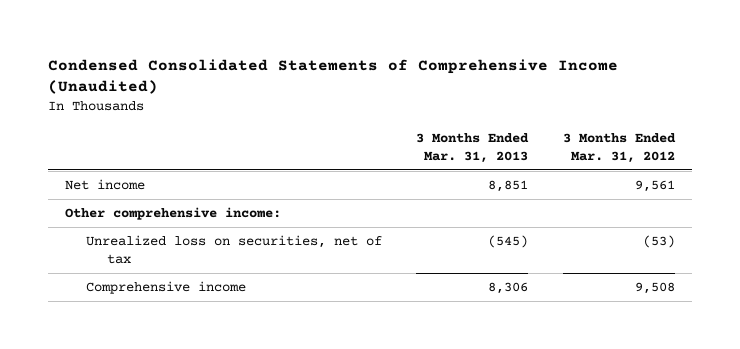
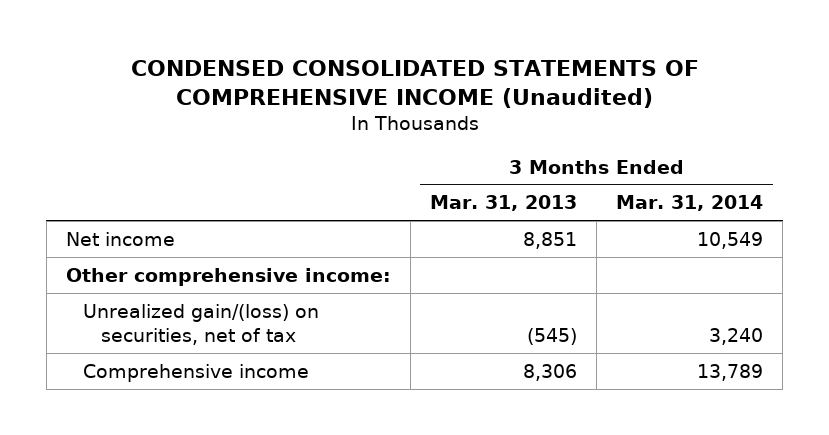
[47,58,618,95] Condensed Consolidated Statements of Comprehensive Income (Unaudited) -> [130,59,699,108] CONDENSED CONSOLIDATED STATEMENTS OF COMPREHENSIVE INCOME (Unaudited)
[562,133,676,163] 3 Months Ended Mar. 31, 2012 -> none
none -> [616,195,764,212] Mar. 31, 2014
[86,235,383,264] Unrealized loss on securities, net of tax -> [83,303,320,345] Unrealized gain/(loss) on securities, net of tax

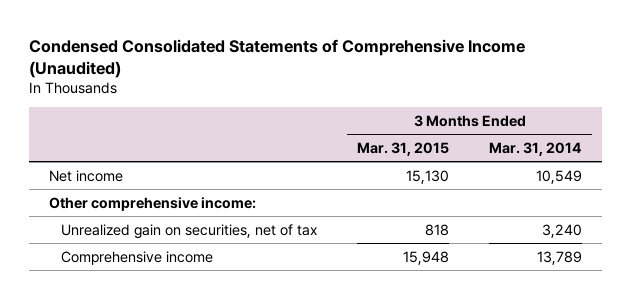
[130,59,699,108] CONDENSED CONSOLIDATED STATEMENTS OF COMPREHENSIVE INCOME (Unaudited) -> [29,38,526,78] Condensed Consolidated Statements of Comprehensive Income (Unaudited)
[430,195,578,212] Mar. 31, 2013 -> none
none -> [356,141,449,156] Mar. 31, 2015
[83,303,320,345] Unrealized gain/(loss) on securities, net of tax -> [60,223,317,239] Unrealized gain on securities, net of tax

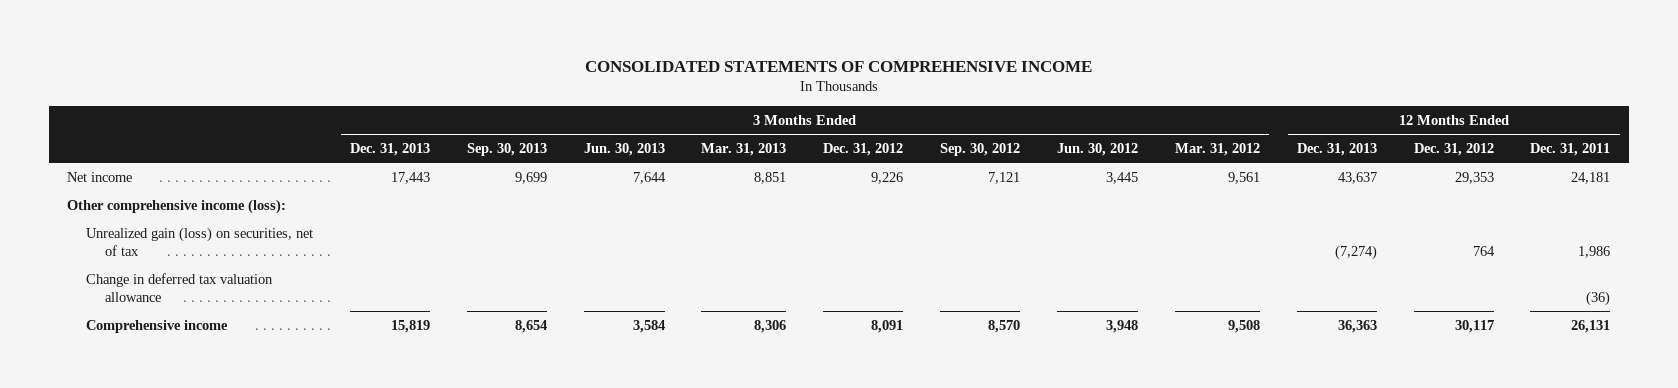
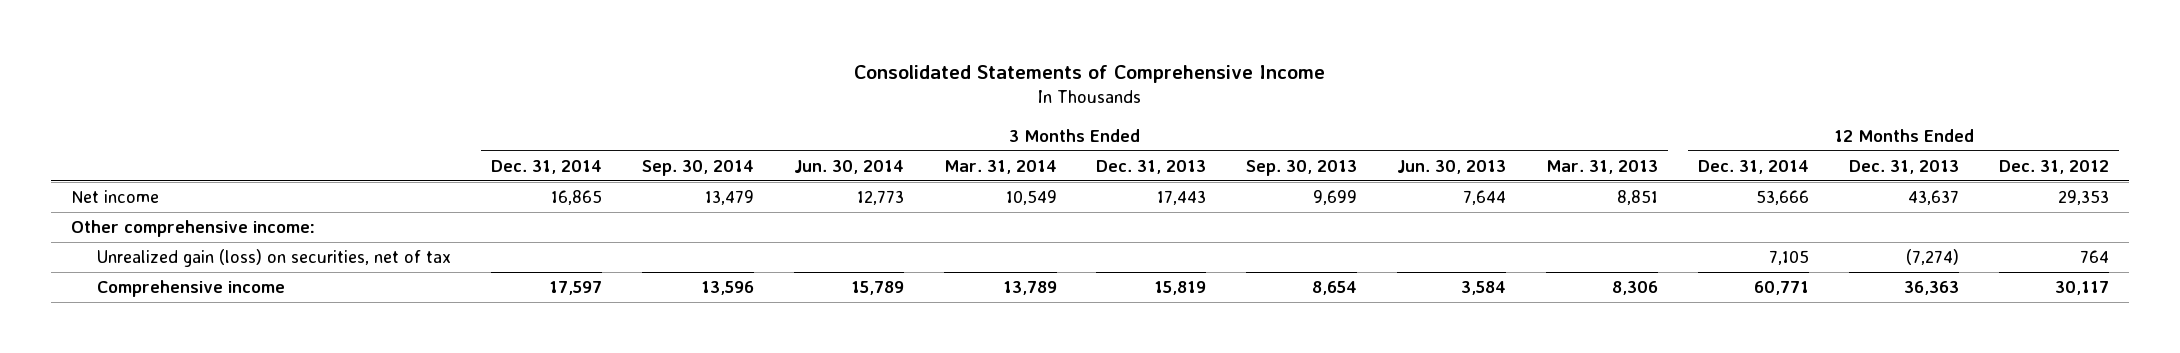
[584,60,1092,72] CONSOLIDATED STATEMENTS OF COMPREHENSIVE INCOME -> [854,65,1326,84] Consolidated Statements of Comprehensive Income
[823,142,904,156] Dec. 31, 2012 -> none
[940,142,1021,156] Sep. 30, 2012 -> none
[1057,142,1139,156] Jun. 30, 2012 -> none
[1174,142,1260,156] Mar. 31, 2012 -> none
[1530,142,1611,156] Dec. 31, 2011 -> none
none -> [490,160,602,175] Dec. 31, 2014
none -> [641,160,754,177] Sep. 30, 2014
none -> [793,160,904,175] Jun. 30, 2014
none -> [943,160,1057,175] Mar. 31, 2014
none -> [1698,160,1810,175] Dec. 31, 2014
[67,198,287,214] Other comprehensive income (loss): -> [71,220,316,238] Other comprehensive income:
[86,272,274,302] Change in deferred tax valuation allowance -> none

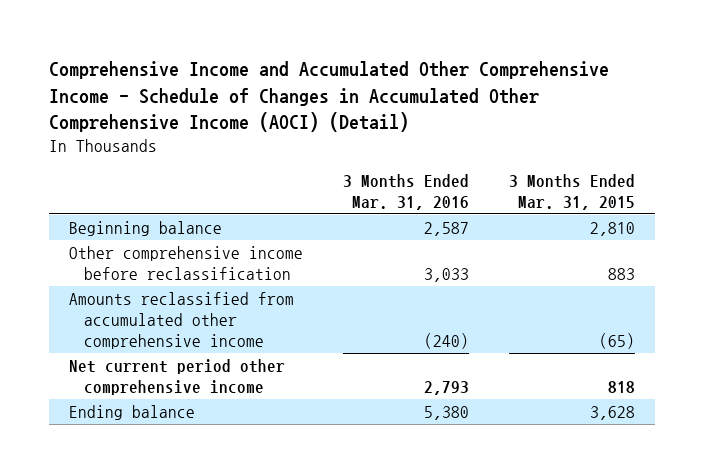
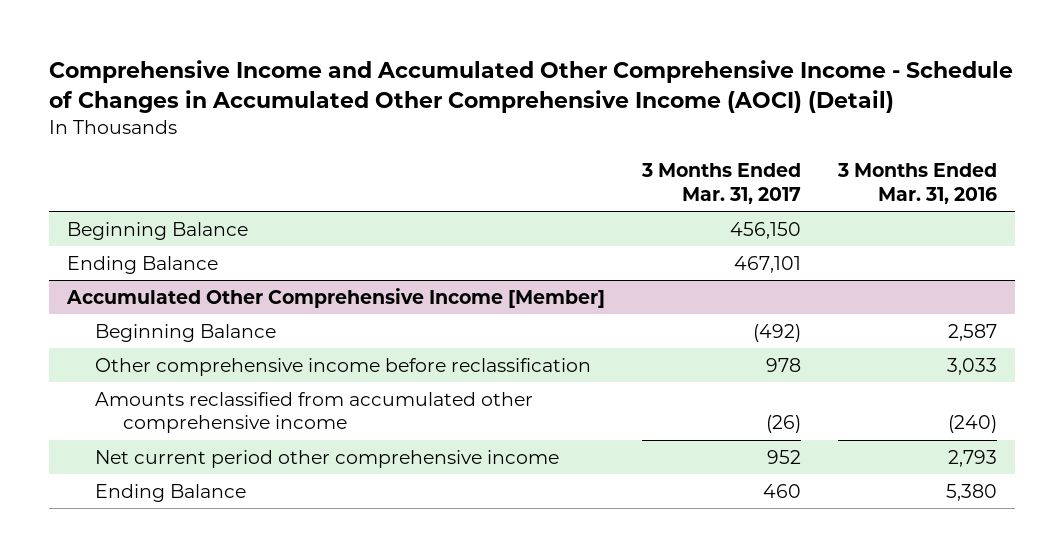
[508,173,635,210] 3 Months Ended Mar. 31, 2015 -> none
none -> [640,163,801,204] 3 Months Ended Mar. 31, 2017
none -> [66,221,248,240] Beginning Balance
none -> [66,255,218,274] Ending Balance
none -> [65,287,605,308] Accumulated Other Comprehensive Income [Member]
[68,220,222,236] Beginning balance -> [95,323,277,342] Beginning Balance
[68,404,195,420] Ending balance -> [95,483,247,502] Ending Balance

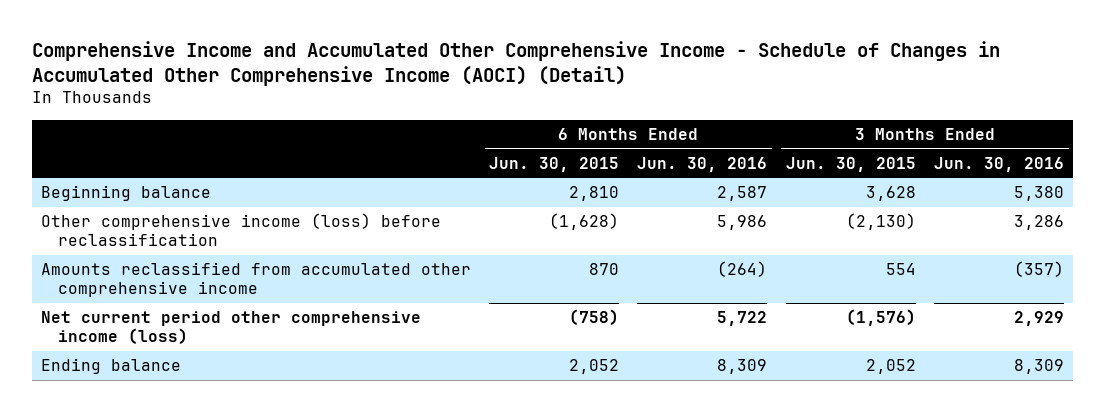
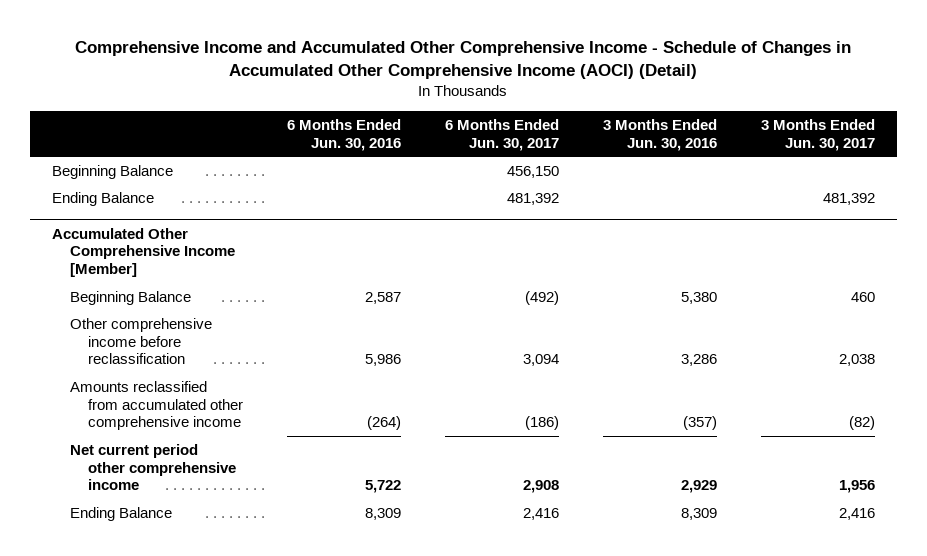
[489,156,620,172] Jun. 30, 2015 -> none
[785,156,916,172] Jun. 30, 2015 -> none
none -> [445,118,560,151] 6 Months Ended Jun. 30, 2017
none -> [761,118,876,151] 3 Months Ended Jun. 30, 2017
none -> [51,164,173,179] Beginning Balance
none -> [51,191,154,206] Ending Balance
none -> [51,227,236,278] Accumulated Other Comprehensive Income [Member]
[40,185,211,202] Beginning balance -> [70,290,192,305] Beginning Balance
[40,213,441,247] Other comprehensive income (loss) before reclassification -> [70,317,213,365] Other comprehensive income before reclassification
[40,311,421,345] Net current period other comprehensive income (loss) -> [70,443,237,491] Net current period other comprehensive income
[40,358,181,375] Ending balance -> [70,506,173,521] Ending Balance

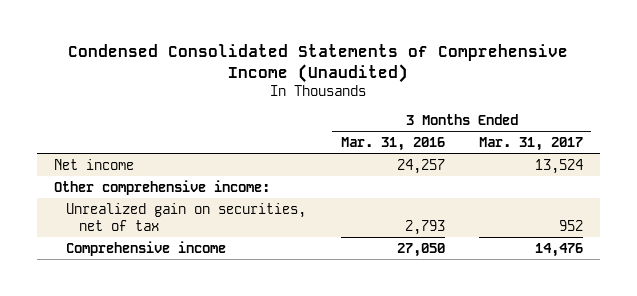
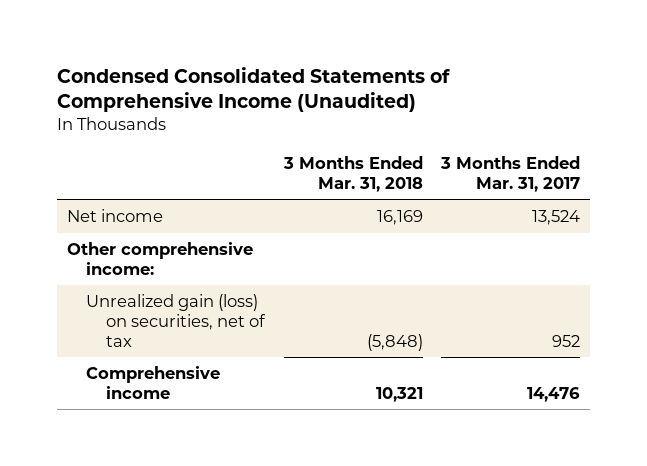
[340,137,445,152] Mar. 31, 2016 -> none
none -> [282,155,423,192] 3 Months Ended Mar. 31, 2018
[66,202,307,231] Unrealized gain on securities, net of tax -> [86,294,267,347] Unrealized gain (loss) on securities, net of tax

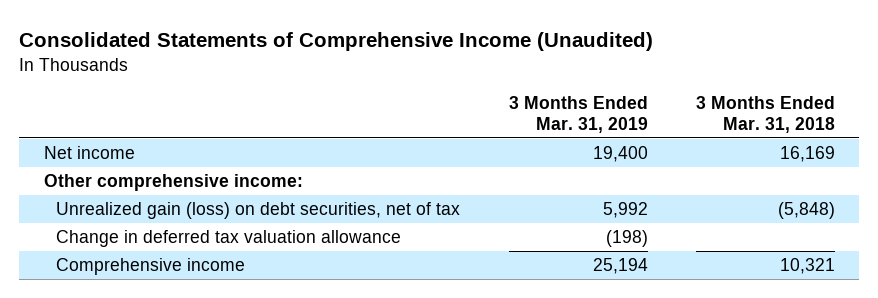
[57,66,451,113] Condensed Consolidated Statements of Comprehensive Income (Unaudited) -> [19,31,654,51] Consolidated Statements of Comprehensive Income (Unaudited)
[440,155,581,192] 3 Months Ended Mar. 31, 2017 -> none
none -> [508,95,648,133] 3 Months Ended Mar. 31, 2019
[86,294,267,347] Unrealized gain (loss) on securities, net of tax -> [56,202,461,220] Unrealized gain (loss) on debt securities, net of tax
none -> [56,230,402,248] Change in deferred tax valuation allowance

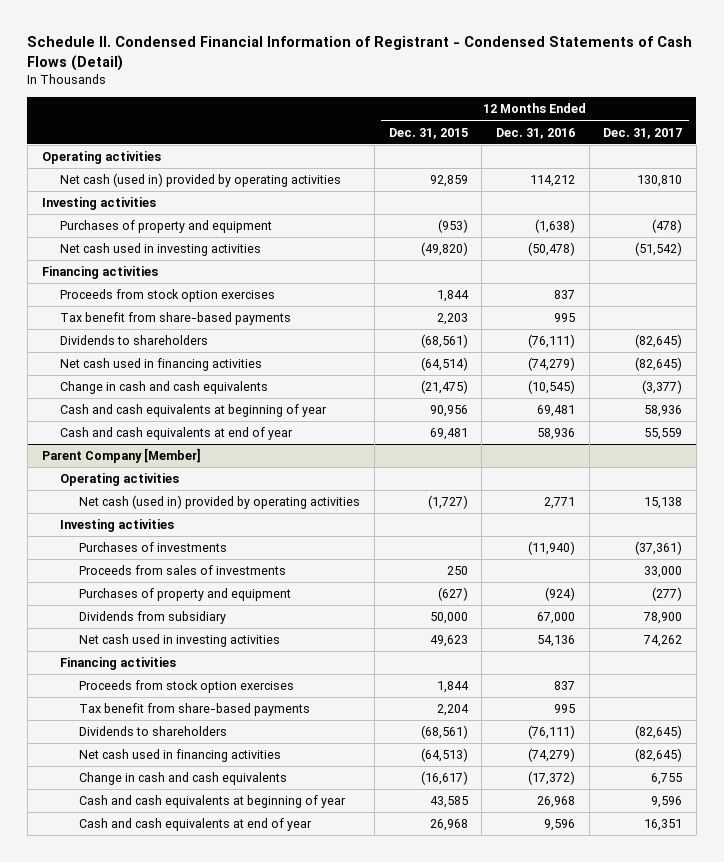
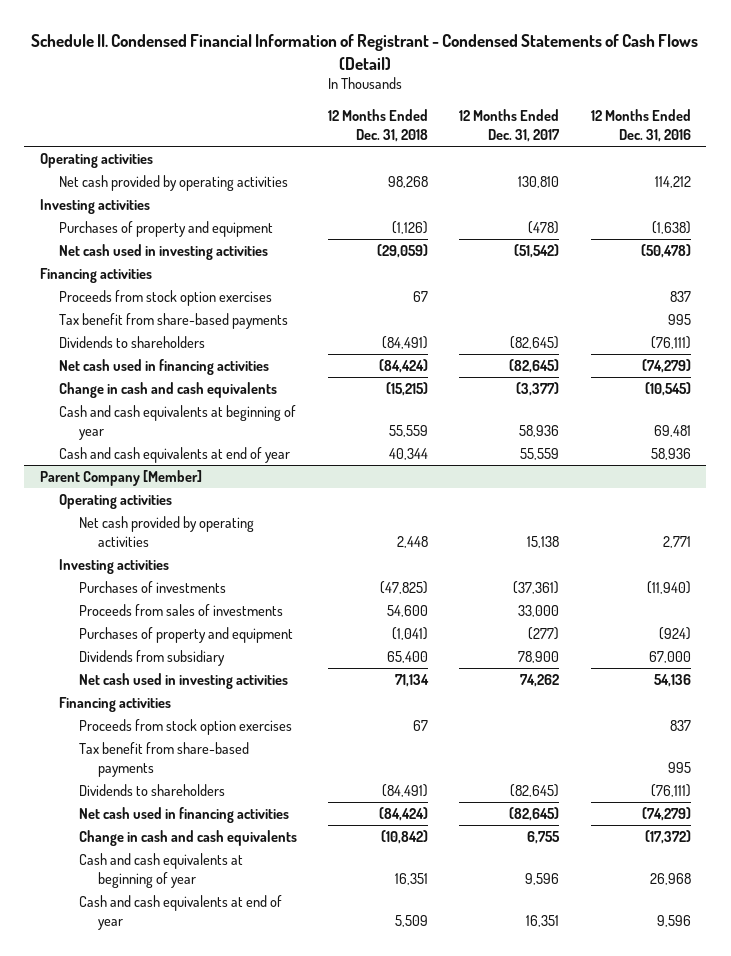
[388,127,468,139] Dec. 31, 2015 -> none
none -> [328,109,429,142] 12 Months Ended Dec. 31, 2018
[60,173,342,188] Net cash (used in) provided by operating activities -> [59,175,289,192] Net cash provided by operating activities
[79,495,361,510] Net cash (used in) provided by operating activities -> [78,516,254,547] Net cash provided by operating activities

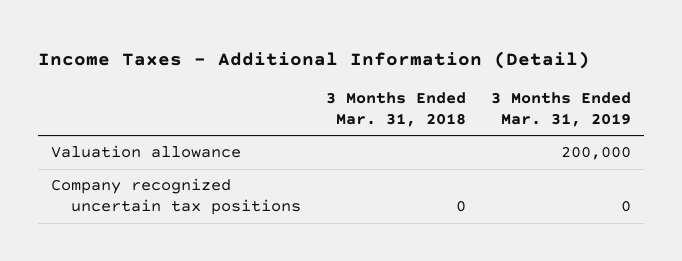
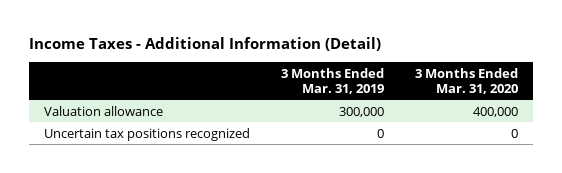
[326,91,467,127] 3 Months Ended Mar. 31, 2018 -> none
none -> [414,67,518,94] 3 Months Ended Mar. 31, 2020
[561,146,632,161] 200,000 -> [338,106,384,117] 300,000
[50,178,302,216] Company recognized uncertain tax positions -> [44,127,251,141] Uncertain tax positions recognized

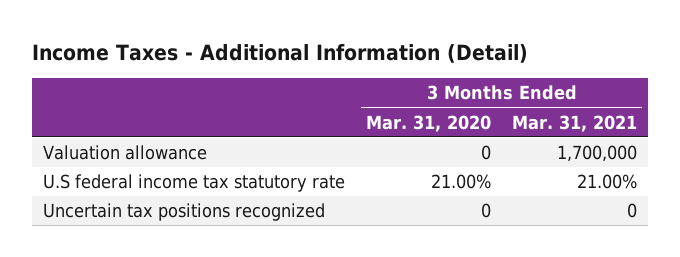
[280,67,384,94] 3 Months Ended Mar. 31, 2019 -> none
none -> [512,114,638,132] Mar. 31, 2021
[472,106,518,117] 400,000 -> [480,145,491,161] 0
none -> [42,174,345,193] U.S federal income tax statutory rate

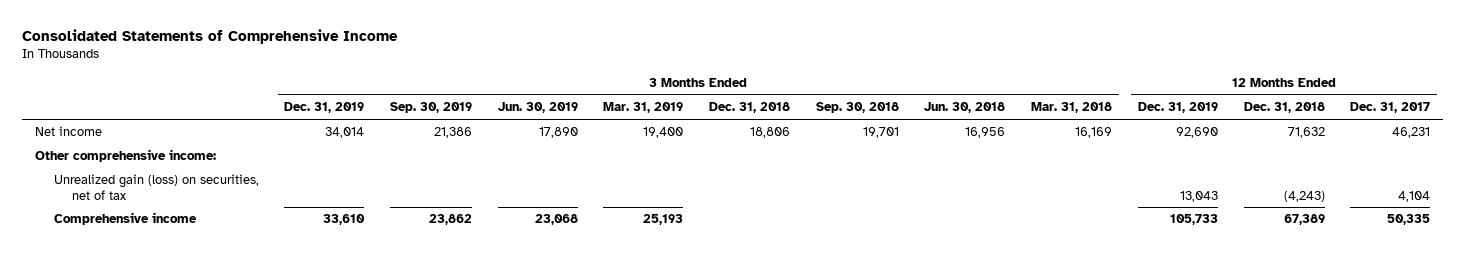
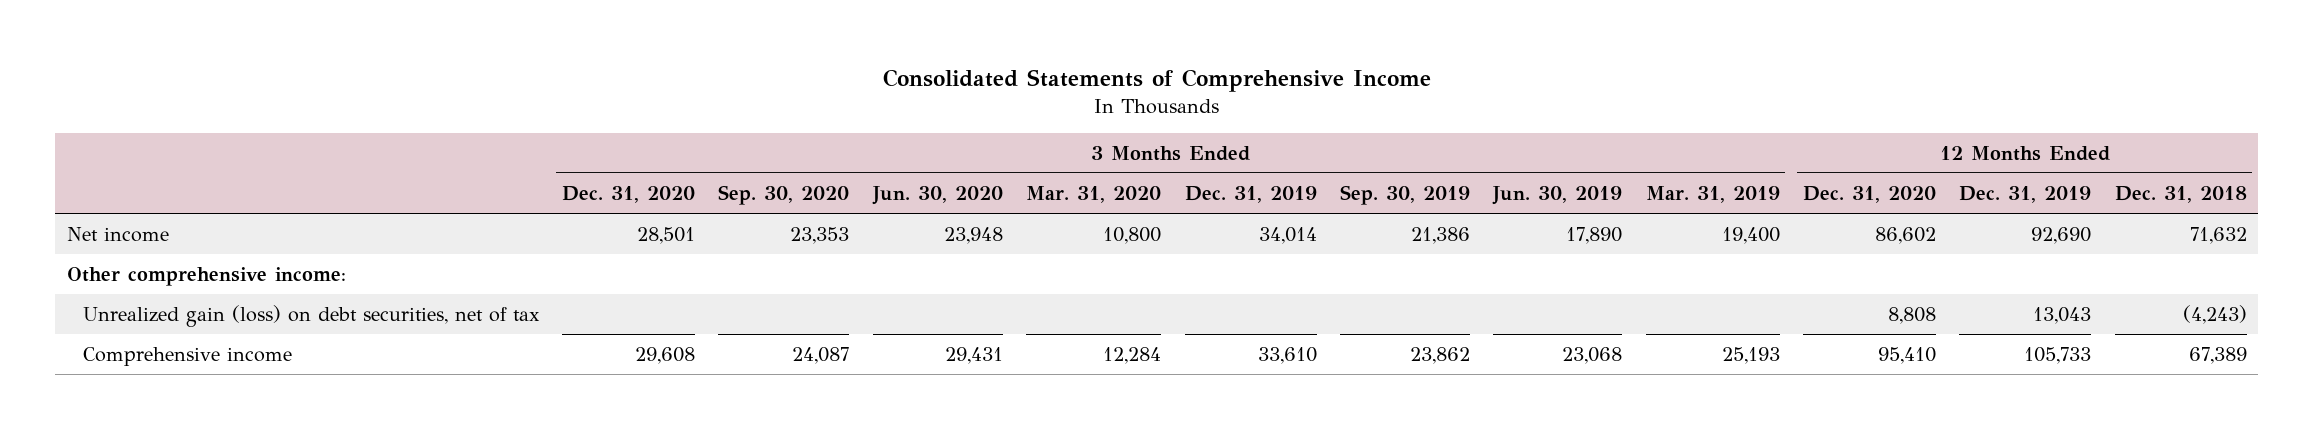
[709,102,791,114] Dec. 31, 2018 -> none
[815,102,899,114] Sep. 30, 2018 -> none
[924,102,1006,114] Jun. 30, 2018 -> none
[1031,102,1113,114] Mar. 31, 2018 -> none
[1350,102,1431,114] Dec. 31, 2017 -> none
none -> [562,185,696,203] Dec. 31, 2020
none -> [718,184,850,205] Sep. 30, 2020
none -> [871,185,1003,205] Jun. 30, 2020
none -> [1026,185,1162,203] Mar. 31, 2020
none -> [1802,185,1936,203] Dec. 31, 2020
[53,174,259,200] Unrealized gain (loss) on securities, net of tax -> [82,304,540,327] Unrealized gain (loss) on debt securities, net of tax

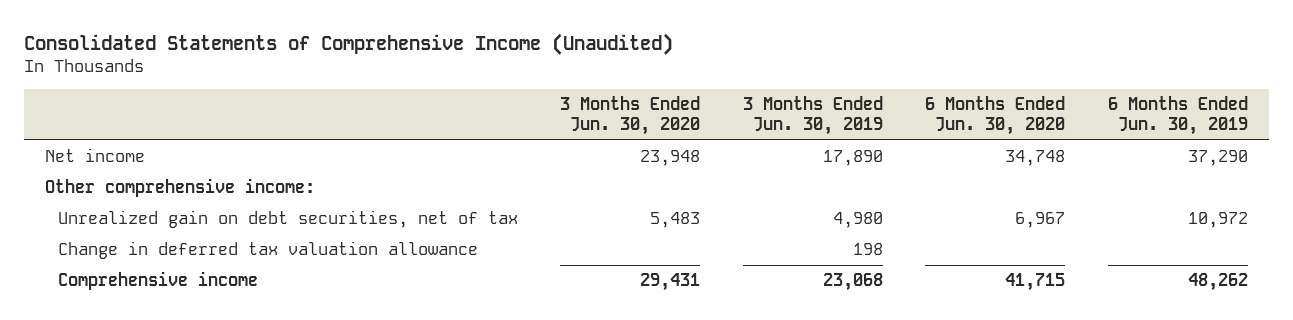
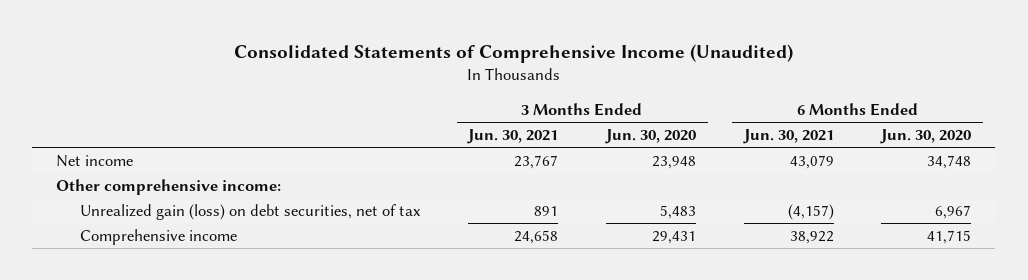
[742,96,883,136] 3 Months Ended Jun. 30, 2019 -> none
[1107,96,1248,136] 6 Months Ended Jun. 30, 2019 -> none
none -> [467,129,559,145] Jun. 30, 2021
none -> [742,129,834,145] Jun. 30, 2021
[57,241,478,260] Change in deferred tax valuation allowance -> none
[57,210,518,229] Unrealized gain on debt securities, net of tax -> [79,203,421,220] Unrealized gain (loss) on debt securities, net of tax

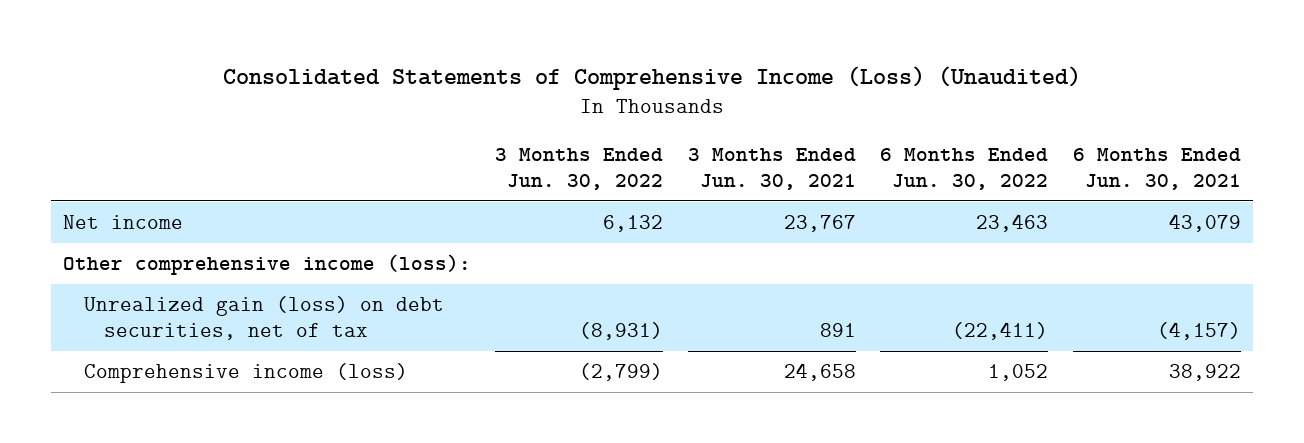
[233,44,793,64] Consolidated Statements of Comprehensive Income (Unaudited) -> [222,65,1081,90] Consolidated Statements of Comprehensive Income (Loss) (Unaudited)
[605,129,697,145] Jun. 30, 2020 -> none
[880,129,972,145] Jun. 30, 2020 -> none
none -> [495,148,664,190] 3 Months Ended Jun. 30, 2022
none -> [880,148,1049,190] 6 Months Ended Jun. 30, 2022
[56,178,282,195] Other comprehensive income: -> [62,254,471,276] Other comprehensive income (loss):
[79,228,237,245] Comprehensive income -> [83,363,408,384] Comprehensive income (loss)

